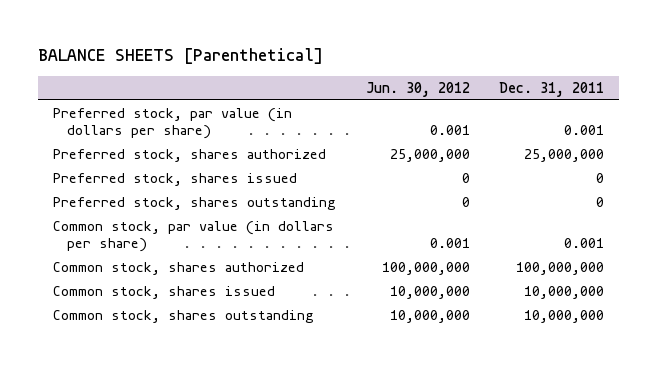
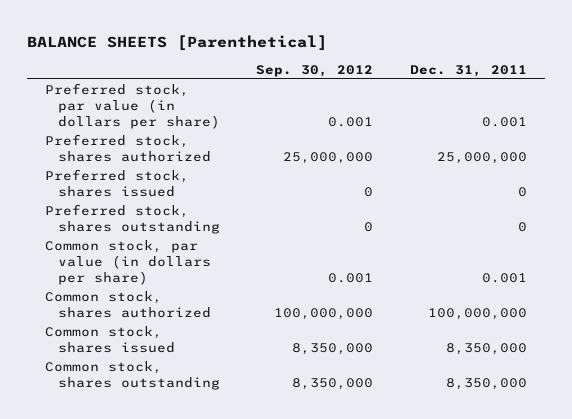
[365,81,470,97] Jun. 30, 2012 -> none
none -> [256,64,374,77] Sep. 30, 2012
[524,286,605,300] 10,000,000 -> [446,343,528,356] 8,350,000
[524,310,605,324] 10,000,000 -> [446,378,528,391] 8,350,000

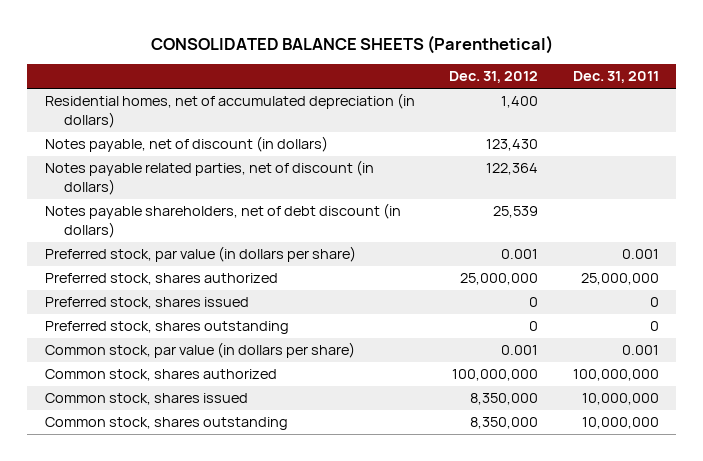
[27,34,328,51] BALANCE SHEETS [Parenthetical] -> [150,34,553,54] CONSOLIDATED BALANCE SHEETS (Parenthetical)
[256,64,374,77] Sep. 30, 2012 -> none
none -> [449,71,539,84] Dec. 31, 2012
none -> [44,93,415,128] Residential homes, net of accumulated depreciation (in dollars)
none -> [44,136,328,153] Notes payable, net of discount (in dollars)
none -> [44,160,374,195] Notes payable related parties, net of discount (in dollars)
none -> [44,203,401,238] Notes payable shareholders, net of debt discount (in dollars)
[446,343,528,356] 8,350,000 -> [581,393,659,406] 10,000,000
[446,378,528,391] 8,350,000 -> [581,417,659,430] 10,000,000

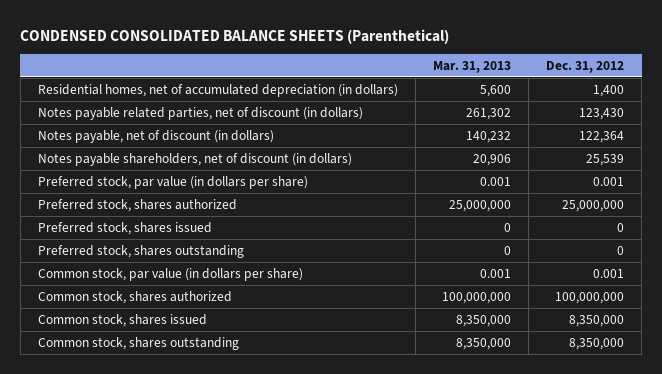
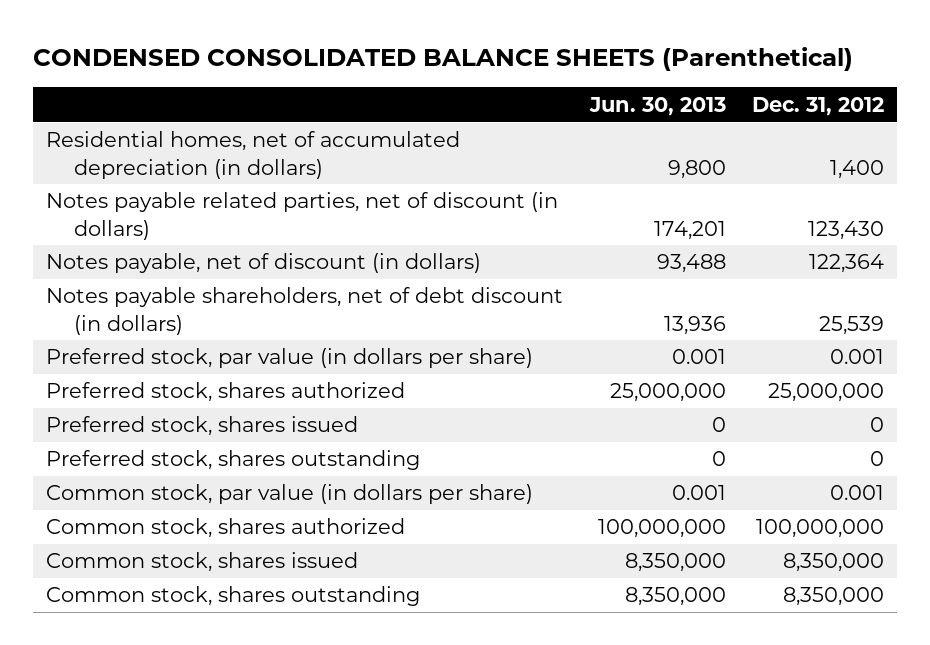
[432,60,511,73] Mar. 31, 2013 -> none
none -> [588,96,726,116] Jun. 30, 2013
[37,152,352,166] Notes payable shareholders, net of discount (in dollars) -> [46,287,564,335] Notes payable shareholders, net of debt discount (in dollars)

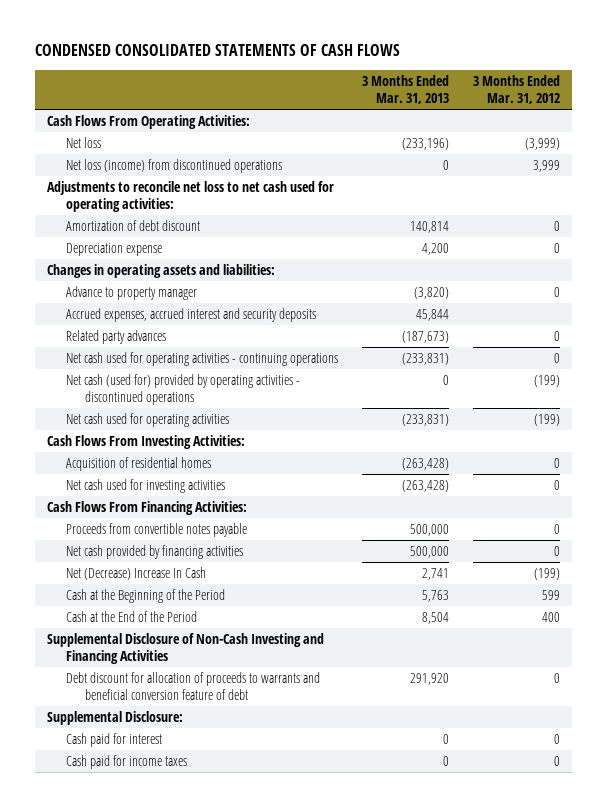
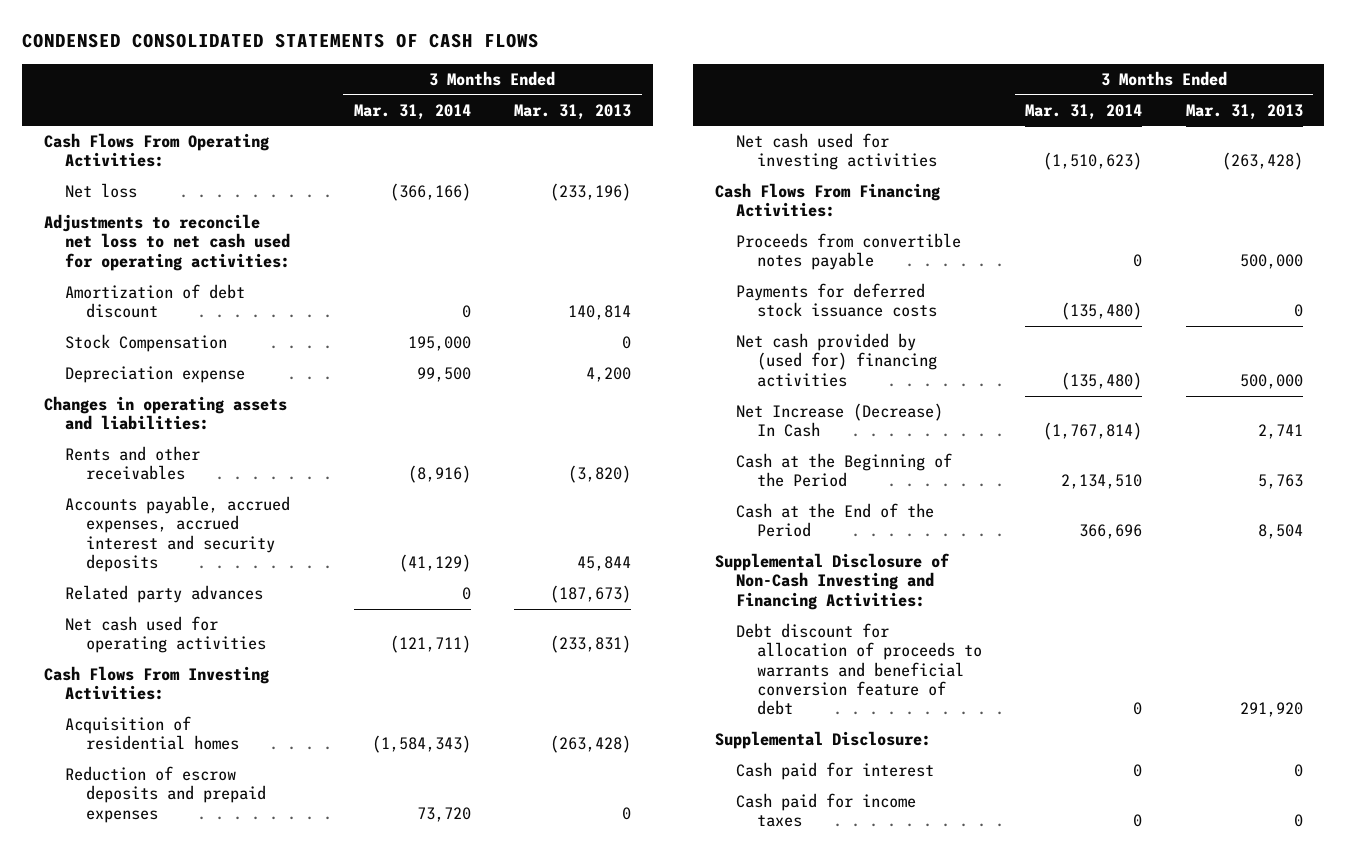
[472,74,560,104] 3 Months Ended Mar. 31, 2012 -> none
none -> [353,103,471,120] Mar. 31, 2014
[66,158,283,173] Net loss (income) from discontinued operations -> none
none -> [64,334,227,353] Stock Compensation
[66,285,198,300] Advance to property manager -> [64,446,200,481] Rents and other receivables
[66,307,317,322] Accrued expenses, accrued interest and security deposits -> [64,496,290,573] Accounts payable, accrued expenses, accrued interest and security deposits
[66,351,339,366] Net cash used for operating activities - continuing operations -> none
[66,373,301,405] Net cash (used for) provided by operating activities - discontinued operations -> none
none -> [64,766,266,823] Reduction of escrow deposits and prepaid expenses
none -> [736,283,938,318] Payments for deferred stock issuance costs
[66,544,244,559] Net cash provided by financing activities -> [736,333,938,387] Net cash provided by (used for) financing activities
[66,566,207,580] Net (Decrease) Increase In Cash -> [736,403,944,438] Net Increase (Decrease) In Cash
[47,632,325,664] Supplemental Disclosure of Non-Cash Investing and Financing Activities -> [715,553,951,610] Supplemental Disclosure of Non-Cash Investing and Financing Activities:

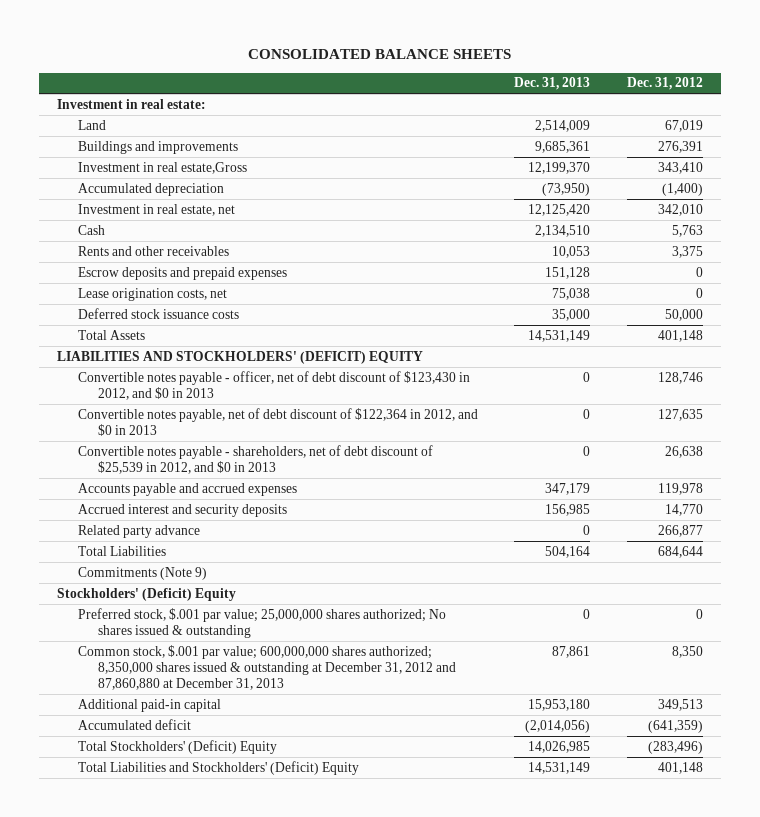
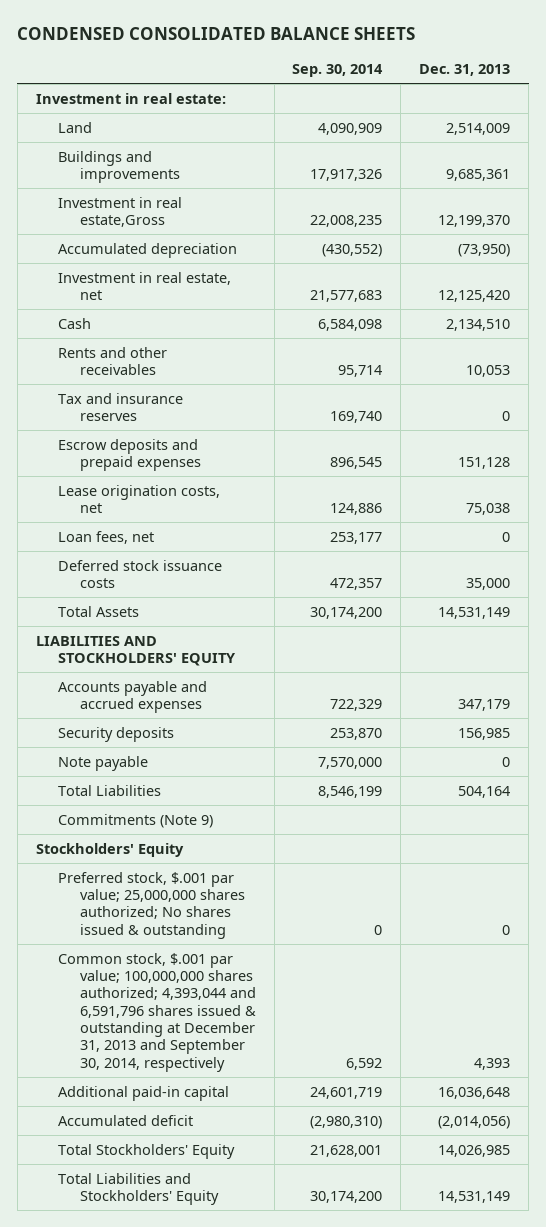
[247,49,511,60] CONSOLIDATED BALANCE SHEETS -> [17,26,416,40] CONDENSED CONSOLIDATED BALANCE SHEETS
[626,77,703,91] Dec. 31, 2012 -> none
none -> [292,64,384,78] Sep. 30, 2014
none -> [57,392,183,421] Tax and insurance reserves
none -> [57,530,154,544] Loan fees, net
[77,370,470,401] Convertible notes payable - officer, net of debt discount of $123,430 in 2012, and $0 in 2013 -> none
[77,407,478,437] Convertible notes payable, net of debt discount of $122,364 in 2012, and $0 in 2013 -> none
[77,444,433,475] Convertible notes payable - shareholders, net of debt discount of $25,539 in 2012, and $0 in 2013 -> none
[56,350,423,364] LIABILITIES AND STOCKHOLDERS' (DEFICIT) EQUITY -> [35,635,236,666] LIABILITIES AND STOCKHOLDERS' EQUITY
[77,524,200,538] Related party advance -> none
[77,503,287,517] Accrued interest and security deposits -> [57,726,174,742] Security deposits
none -> [57,755,148,771] Note payable
[56,587,236,601] Stockholders' (Deficit) Equity -> [35,842,184,857] Stockholders' Equity
[77,644,457,691] Common stock, $.001 par value; 600,000,000 shares authorized; 8,350,000 shares issued & outstanding at December 31, 2012 and 87,860,880 at December 31, 2013 -> [57,952,256,1072] Common stock, $.001 par value; 100,000,000 shares authorized; 4,393,044 and 6,591,796 shares issued & outstanding at December 31, 2013 and September 30, 2014, respectively
[552,645,591,658] 87,861 -> [474,1057,511,1070] 4,393
[528,698,591,711] 15,953,180 -> [438,1086,511,1099] 16,036,648
[77,739,277,754] Total Stockholders' (Deficit) Equity -> [57,1143,235,1159] Total Stockholders' Equity
[77,760,359,775] Total Liabilities and Stockholders' (Deficit) Equity -> [57,1172,219,1205] Total Liabilities and Stockholders' Equity

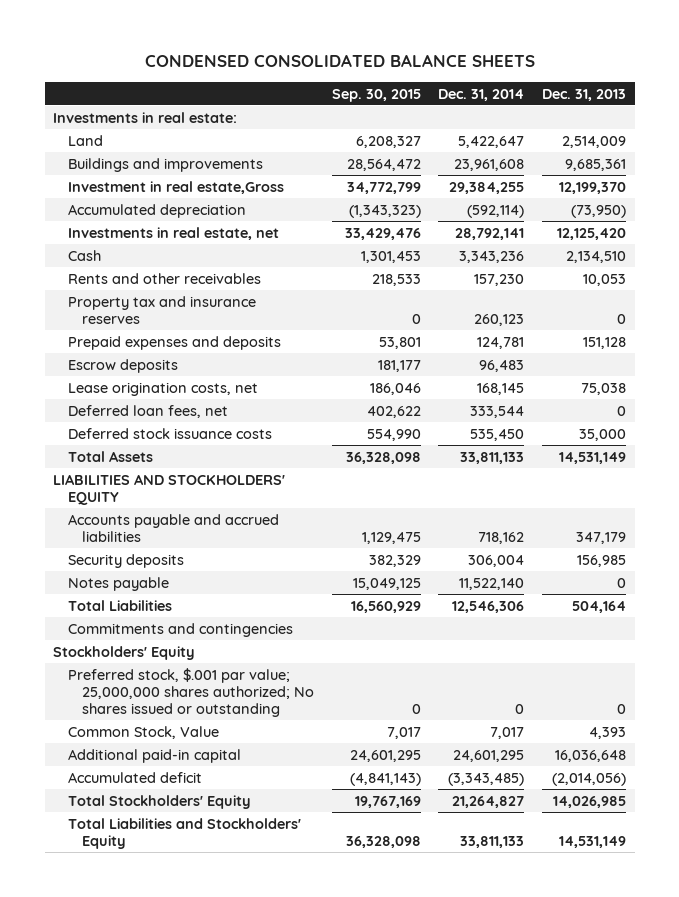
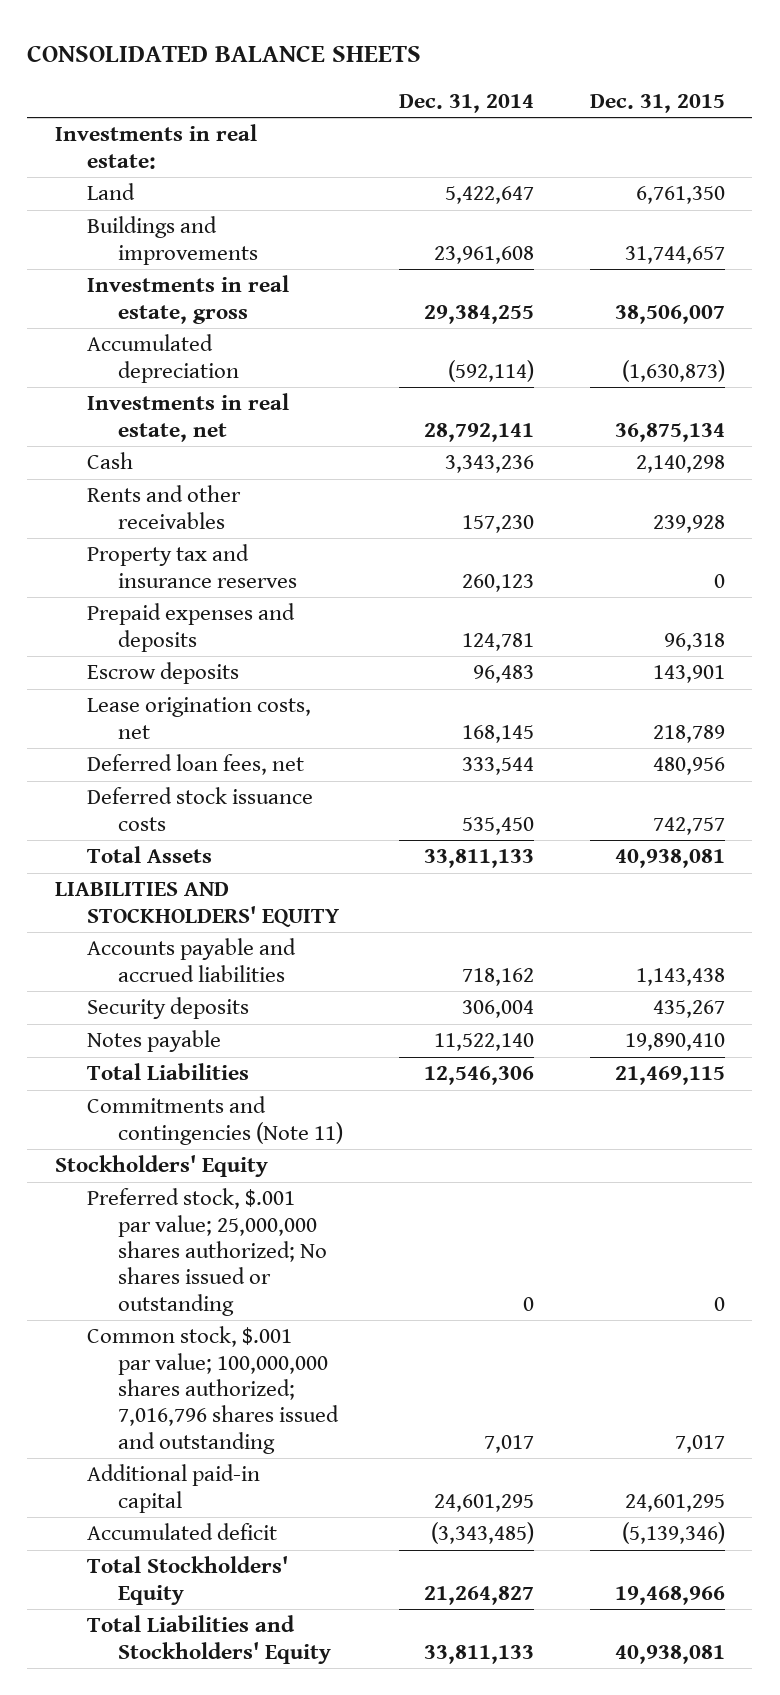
[144,54,535,68] CONDENSED CONSOLIDATED BALANCE SHEETS -> [27,45,422,63] CONSOLIDATED BALANCE SHEETS
[331,88,421,102] Sep. 30, 2015 -> none
[542,88,627,101] Dec. 31, 2013 -> none
none -> [589,93,725,113] Dec. 31, 2015
[67,180,284,194] Investment in real estate,Gross -> [86,275,289,324] Investments in real estate, gross
[67,622,293,637] Commitments and contingencies -> [86,1096,344,1145] Commitments and contingencies (Note 11)
[67,725,219,739] Common Stock, Value -> [86,1326,340,1454] Common stock, $.001 par value; 100,000,000 shares authorized; 7,016,796 shares issued and outstanding

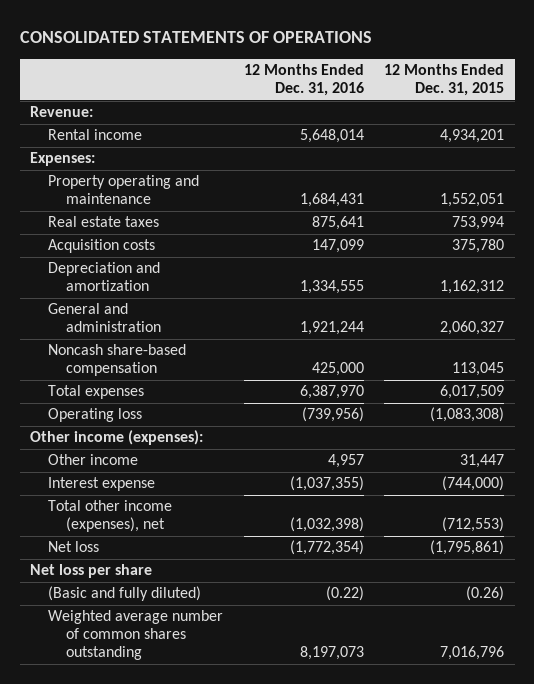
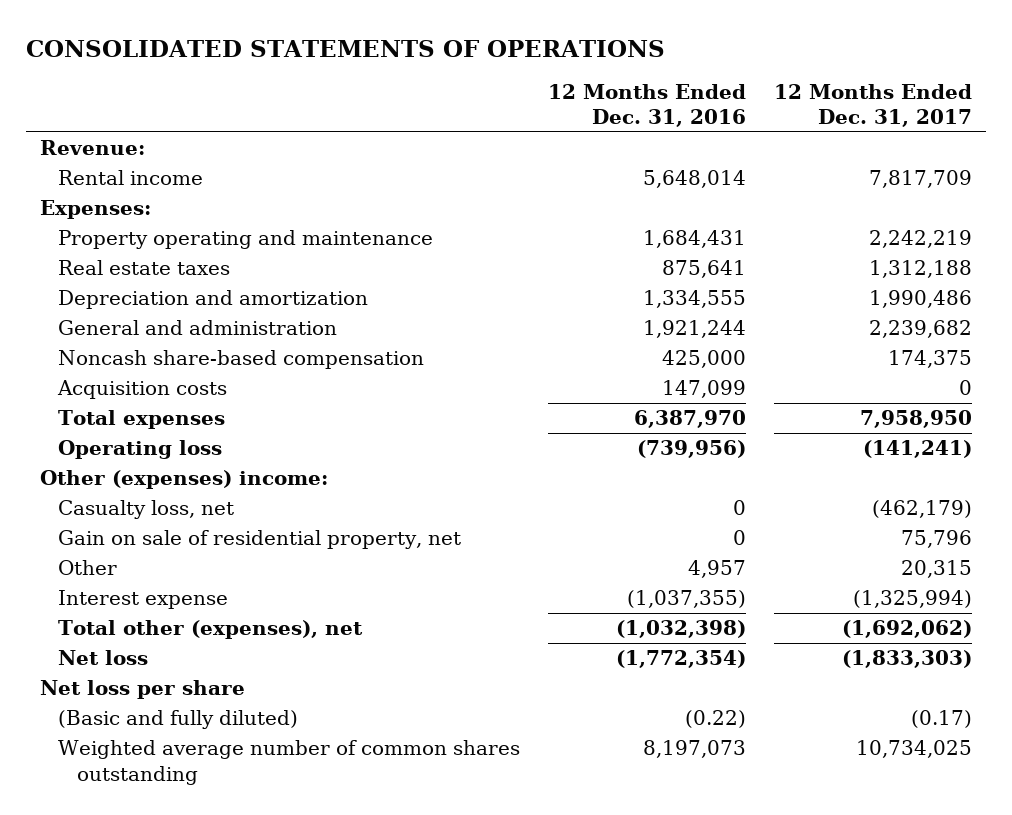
[384,64,505,97] 12 Months Ended Dec. 31, 2015 -> none
none -> [774,83,973,127] 12 Months Ended Dec. 31, 2017
[48,239,156,254] Acquisition costs -> [57,380,228,400] Acquisition costs
[29,430,203,446] Other income (expenses): -> [40,470,329,490] Other (expenses) income:
none -> [58,500,235,520] Casualty loss, net
none -> [58,530,462,550] Gain on sale of residential property, net
[48,454,139,466] Other income -> [58,560,118,576] Other
[48,500,173,533] Total other income (expenses), net -> [58,620,364,640] Total other (expenses), net

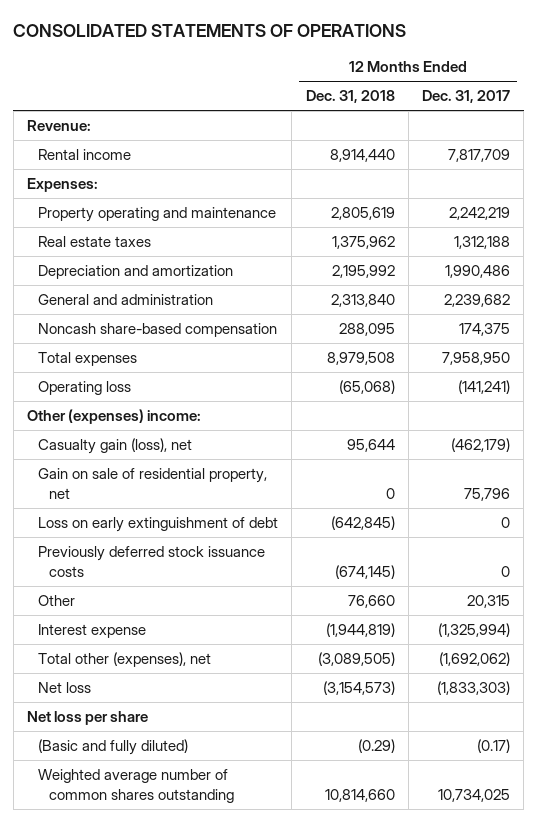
[548,83,747,127] 12 Months Ended Dec. 31, 2016 -> none
none -> [305,90,395,104] Dec. 31, 2018
[57,380,228,400] Acquisition costs -> none
[58,500,235,520] Casualty loss, net -> [38,438,193,455] Casualty gain (loss), net
none -> [38,517,279,533] Loss on early extinguishment of debt
none -> [38,546,266,577] Previously deferred stock issuance costs

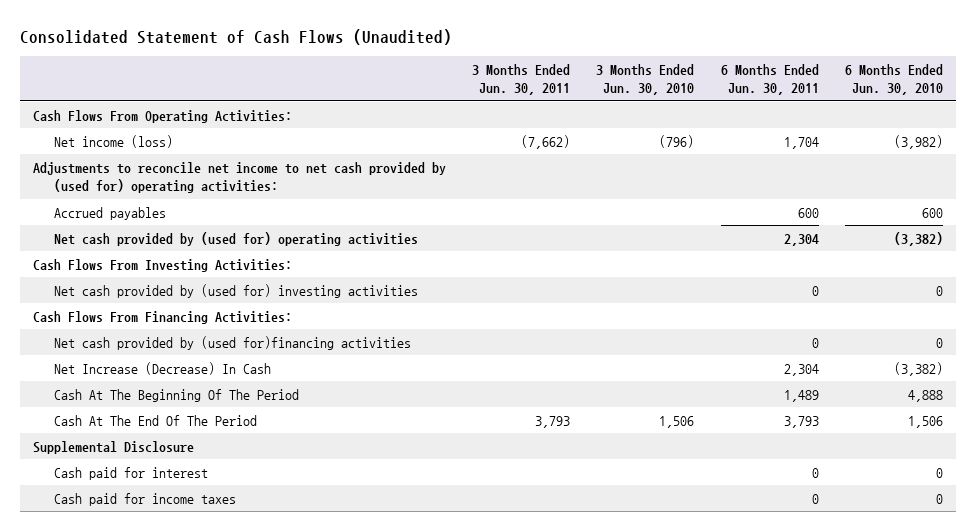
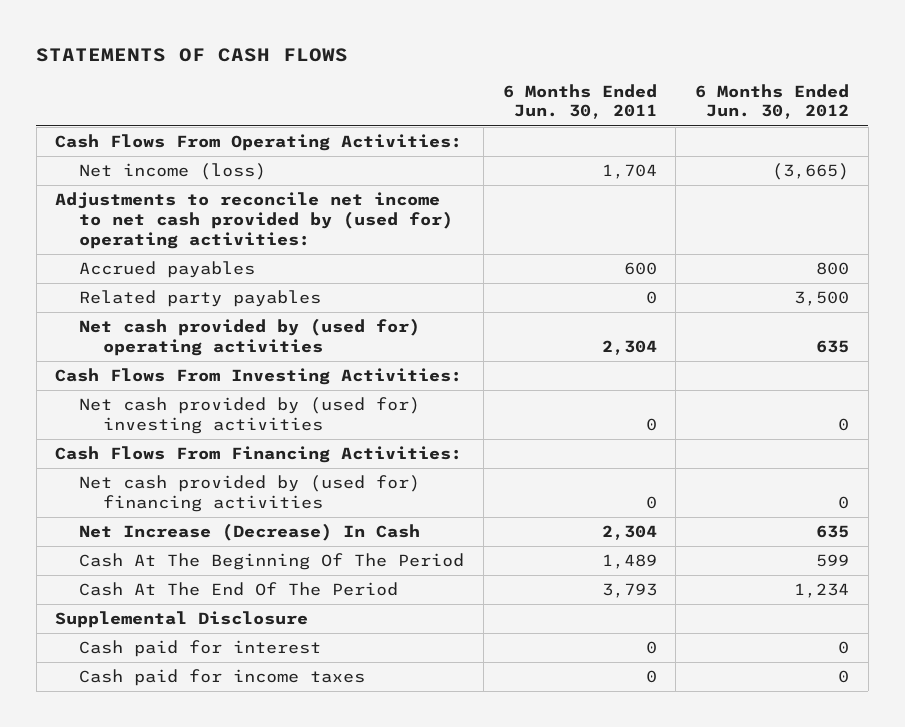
[19,28,452,45] Consolidated Statement of Cash Flows (Unaudited) -> [36,47,349,62] STATEMENTS OF CASH FLOWS
[472,63,571,95] 3 Months Ended Jun. 30, 2011 -> none
[596,63,695,95] 3 Months Ended Jun. 30, 2010 -> none
[844,63,943,95] 6 Months Ended Jun. 30, 2010 -> none
none -> [695,83,850,120] 6 Months Ended Jun. 30, 2012
none -> [79,290,322,308] Related party payables
[54,335,412,350] Net cash provided by (used for)financing activities -> [79,475,421,513] Net cash provided by (used for) financing activities

